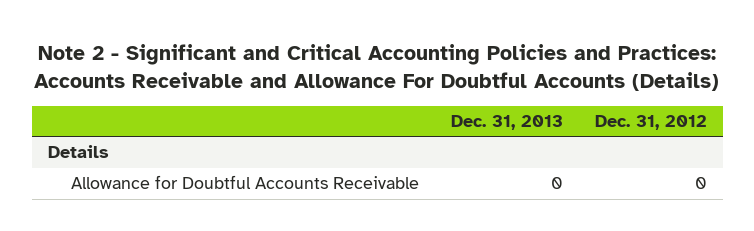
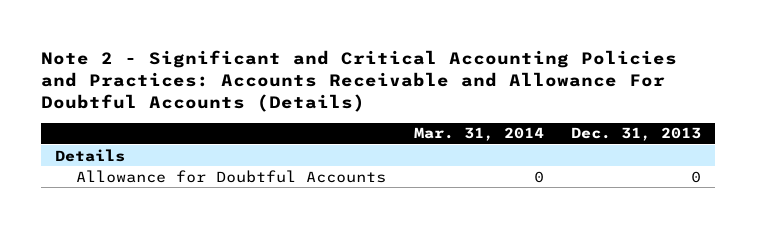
[594,114,707,130] Dec. 31, 2012 -> none
none -> [413,127,544,142] Mar. 31, 2014
[71,175,420,190] Allowance for Doubtful Accounts Receivable -> [75,169,386,183] Allowance for Doubtful Accounts

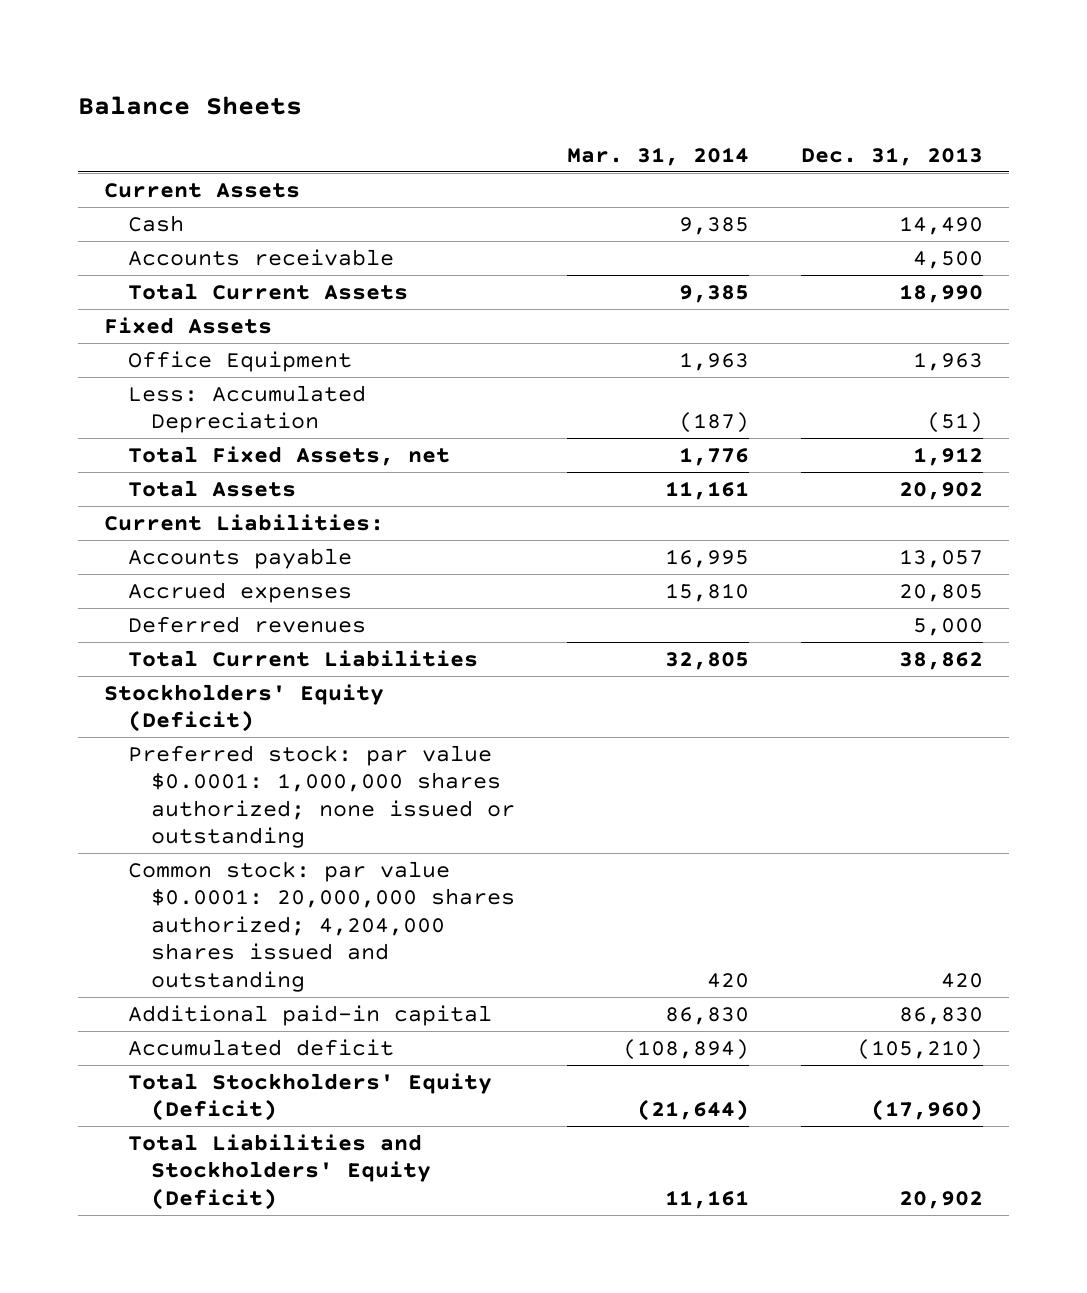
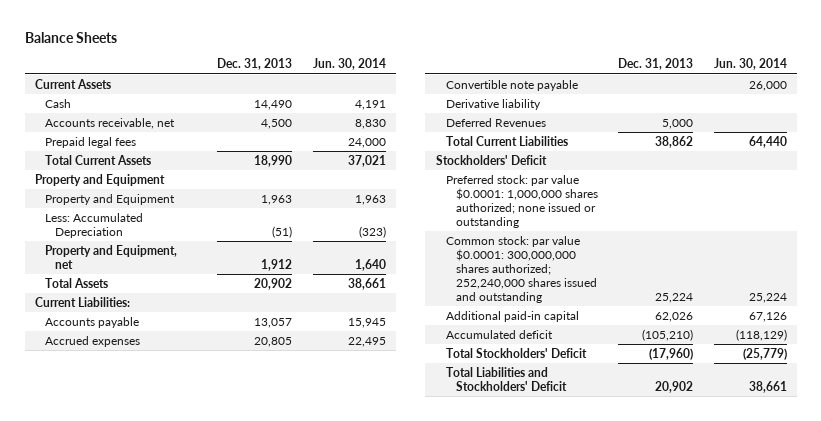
[566,146,749,166] Mar. 31, 2014 -> none
none -> [312,58,386,71] Jun. 30, 2014
[127,248,394,266] Accounts receivable -> [44,117,175,129] Accounts receivable, net
none -> [44,136,136,148] Prepaid legal fees
[104,316,273,334] Fixed Assets -> [34,173,165,186] Property and Equipment
[127,350,352,372] Office Equipment -> [44,193,175,205] Property and Equipment
[127,445,450,466] Total Fixed Assets, net -> [44,244,177,269] Property and Equipment, net
none -> [445,79,578,91] Convertible note payable
none -> [445,98,541,110] Derivative liability
[127,615,366,633] Deferred revenues -> [445,117,546,127] Deferred Revenues
[104,683,385,733] Stockholders' Equity (Deficit) -> [435,154,547,165] Stockholders' Deficit
[127,860,515,992] Common stock: par value $0.0001: 20,000,000 shares authorized; 4,204,000 shares issued and outstanding -> [445,235,597,303] Common stock: par value $0.0001: 300,000,000 shares authorized; 252,240,000 shares issued and outstanding
[940,972,983,988] 420 -> [655,292,694,303] 25,224
[898,1006,983,1025] 86,830 -> [655,311,694,322] 62,026
[127,1072,492,1122] Total Stockholders' Equity (Deficit) -> [445,347,587,358] Total Stockholders' Deficit
[127,1133,431,1210] Total Liabilities and Stockholders' Equity (Deficit) -> [445,366,567,391] Total Liabilities and Stockholders' Deficit

